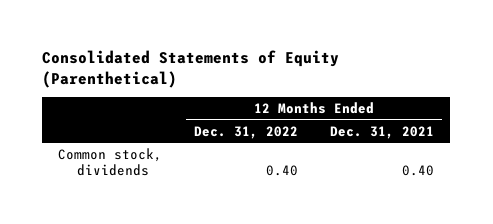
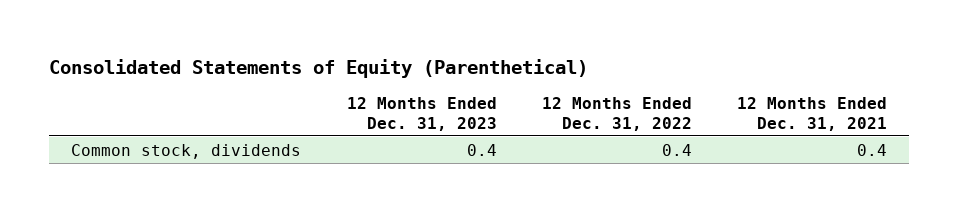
none -> [346,97,497,131] 12 Months Ended Dec. 31, 2023
[266,164,299,176] 0.40 -> [661,144,692,157] 0.4
[402,164,435,176] 0.40 -> [856,144,887,157] 0.4

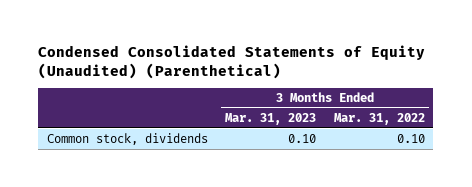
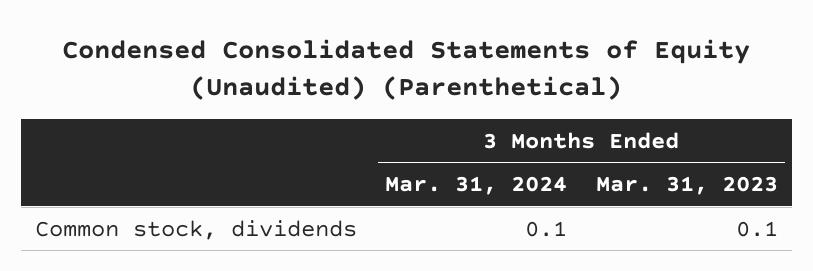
[333,113,425,126] Mar. 31, 2022 -> none
none -> [385,175,568,195] Mar. 31, 2024
[288,134,317,144] 0.10 -> [735,220,778,237] 0.1

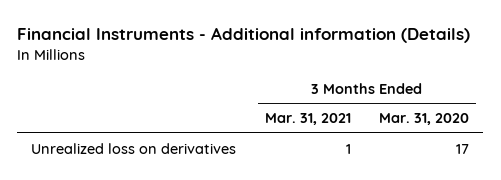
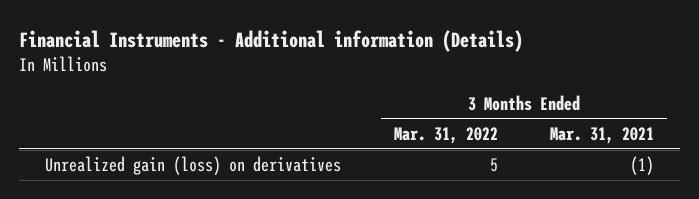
[379,113,470,126] Mar. 31, 2020 -> none
none -> [393,126,498,144] Mar. 31, 2022
[31,142,237,154] Unrealized loss on derivatives -> [45,156,342,176] Unrealized gain (loss) on derivatives
[345,143,351,154] 1 -> [630,156,655,176] (1)

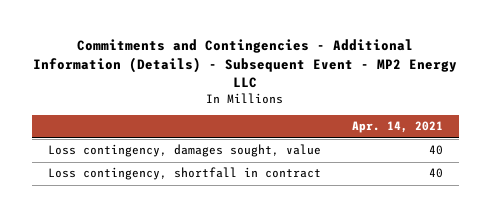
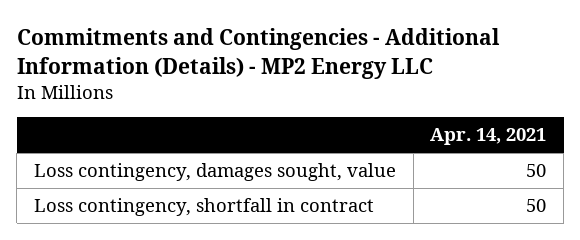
[33,39,458,89] Commitments and Contingencies - Additional Information (Details) - Subsequent Event - MP2 Energy LLC -> [16,28,500,79] Commitments and Contingencies - Additional Information (Details) - MP2 Energy LLC
[429,145,444,156] 40 -> [526,164,547,178] 50
[429,168,444,179] 40 -> [526,199,547,213] 50

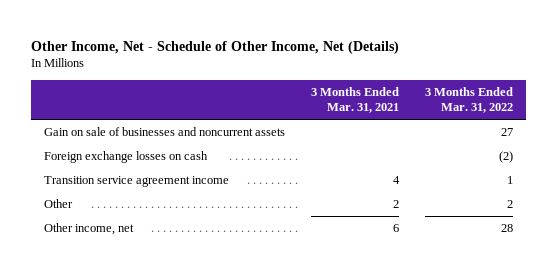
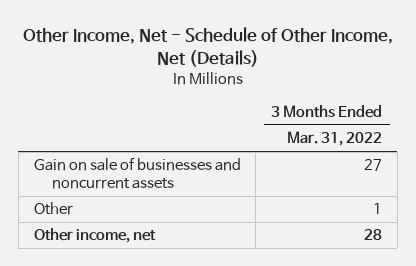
[311,86,400,114] 3 Months Ended Mar. 31, 2021 -> none
[44,151,209,164] Foreign exchange losses on cash -> none
[44,176,230,188] Transition service agreement income -> none
[506,200,513,209] 2 -> [373,203,383,215] 1

